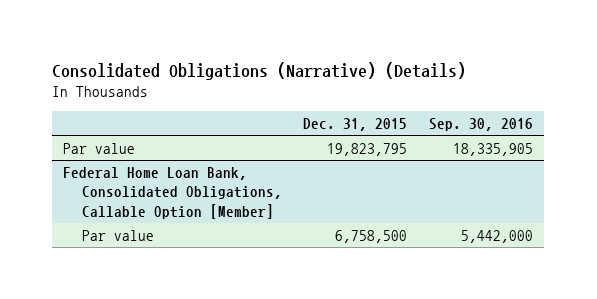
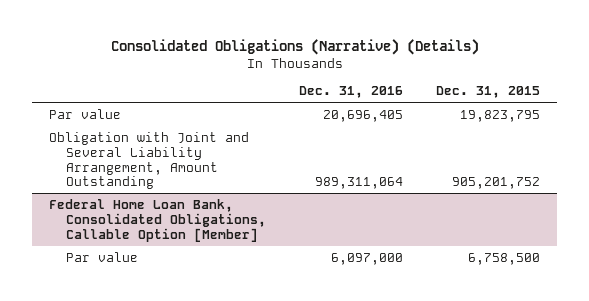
[429,118,534,132] Sep. 30, 2016 -> none
none -> [299,86,404,99] Dec. 31, 2016
none -> [48,131,249,190] Obligation with Joint and Several Liability Arrangement, Amount Outstanding

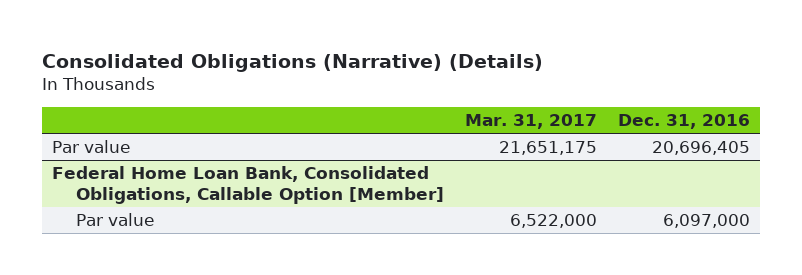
[436,86,541,99] Dec. 31, 2015 -> none
none -> [465,114,598,130] Mar. 31, 2017
[48,131,249,190] Obligation with Joint and Several Liability Arrangement, Amount Outstanding -> none

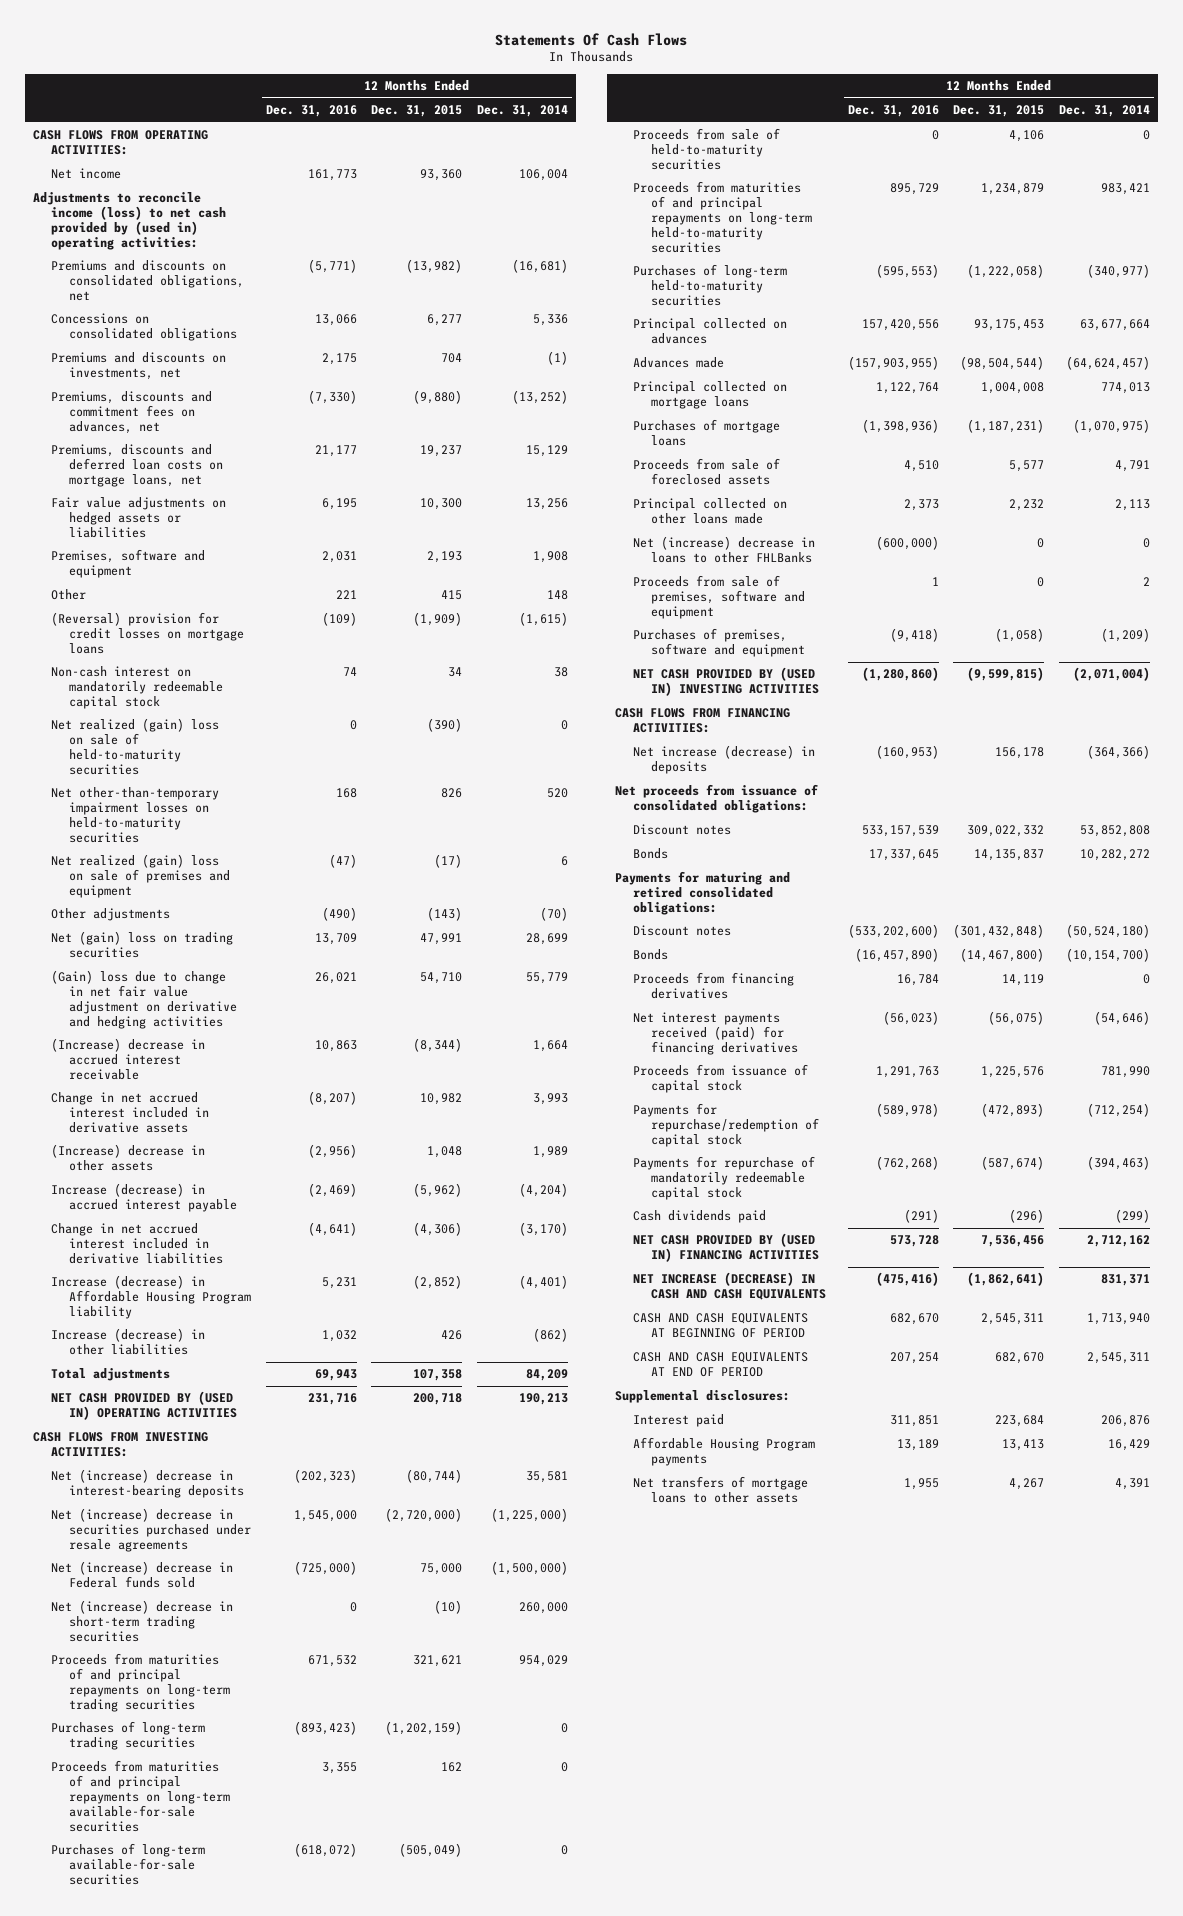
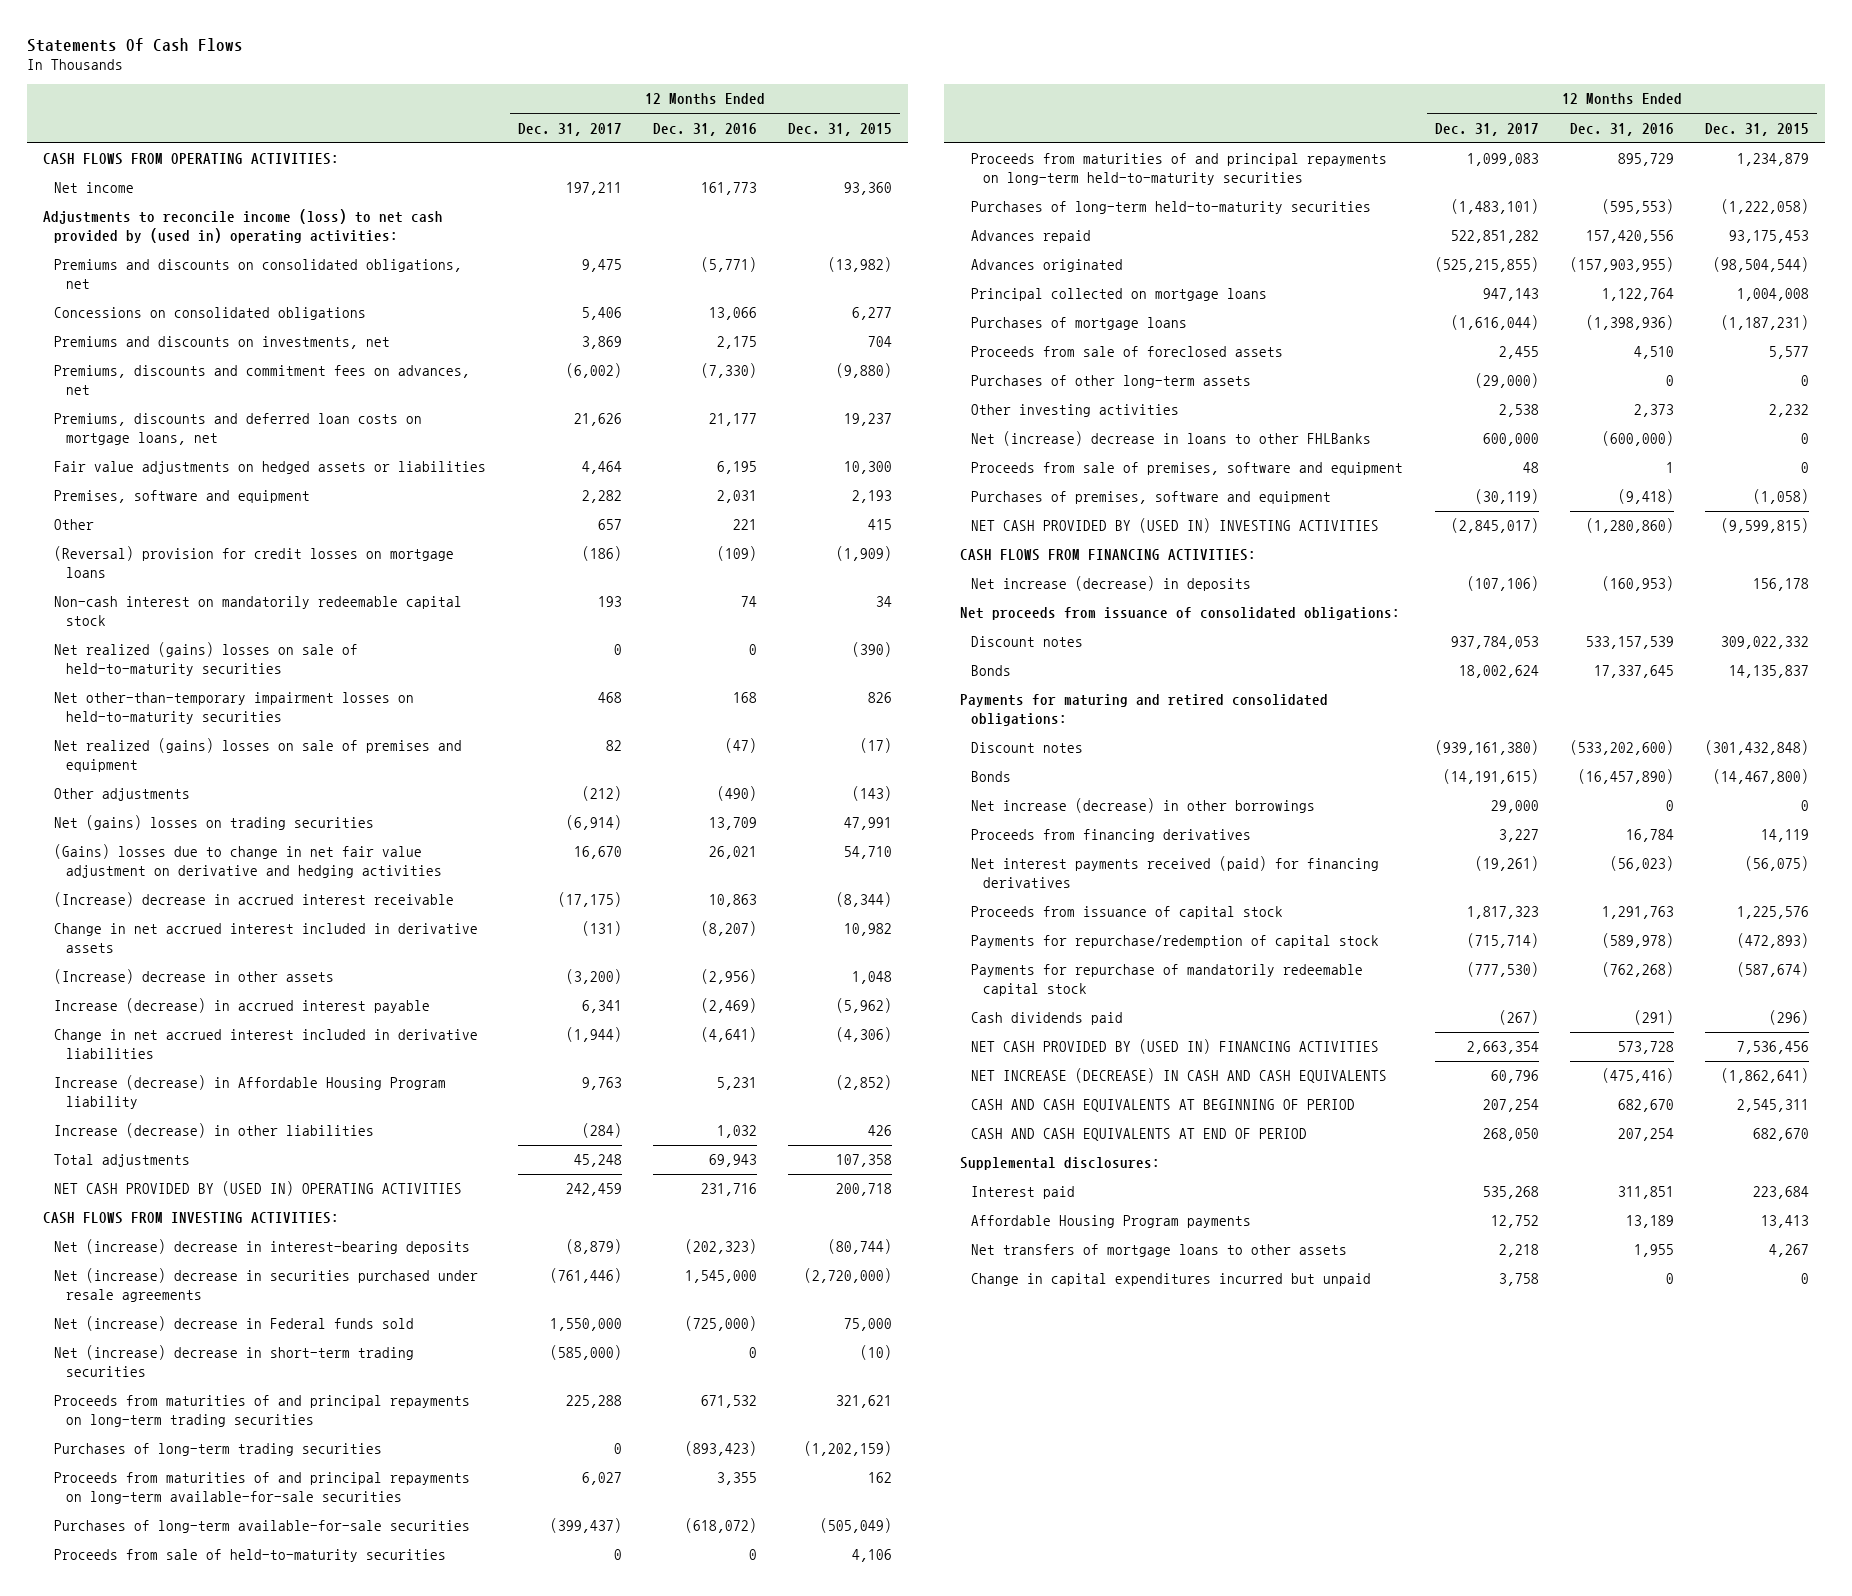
[477,105,569,118] Dec. 31, 2014 -> none
none -> [517,122,622,136] Dec. 31, 2017
[50,718,219,775] Net realized (gain) loss on sale of held-to-maturity securities -> [54,642,359,676] Net realized (gains) losses on sale of held-to-maturity securities
[50,854,230,898] Net realized (gain) loss on sale of premises and equipment -> [54,738,463,772] Net realized (gains) losses on sale of premises and equipment
[50,931,233,959] Net (gain) loss on trading securities -> [54,815,375,831] Net (gains) losses on trading securities
[50,970,237,1029] (Gain) loss due to change in net fair value adjustment on derivative and hedging activities -> [54,844,442,878] (Gains) losses due to change in net fair value adjustment on derivative and hedging activities
[632,318,787,345] Principal collected on advances -> [971,230,1092,244] Advances repaid
[632,357,724,369] Advances made -> [971,259,1124,273] Advances originated
none -> [971,375,1252,389] Purchases of other long-term assets
[632,498,787,525] Principal collected on other loans made -> [971,404,1180,418] Other investing activities
none -> [971,798,1316,814] Net increase (decrease) in other borrowings
none -> [971,1273,1372,1287] Change in capital expenditures incurred but unpaid

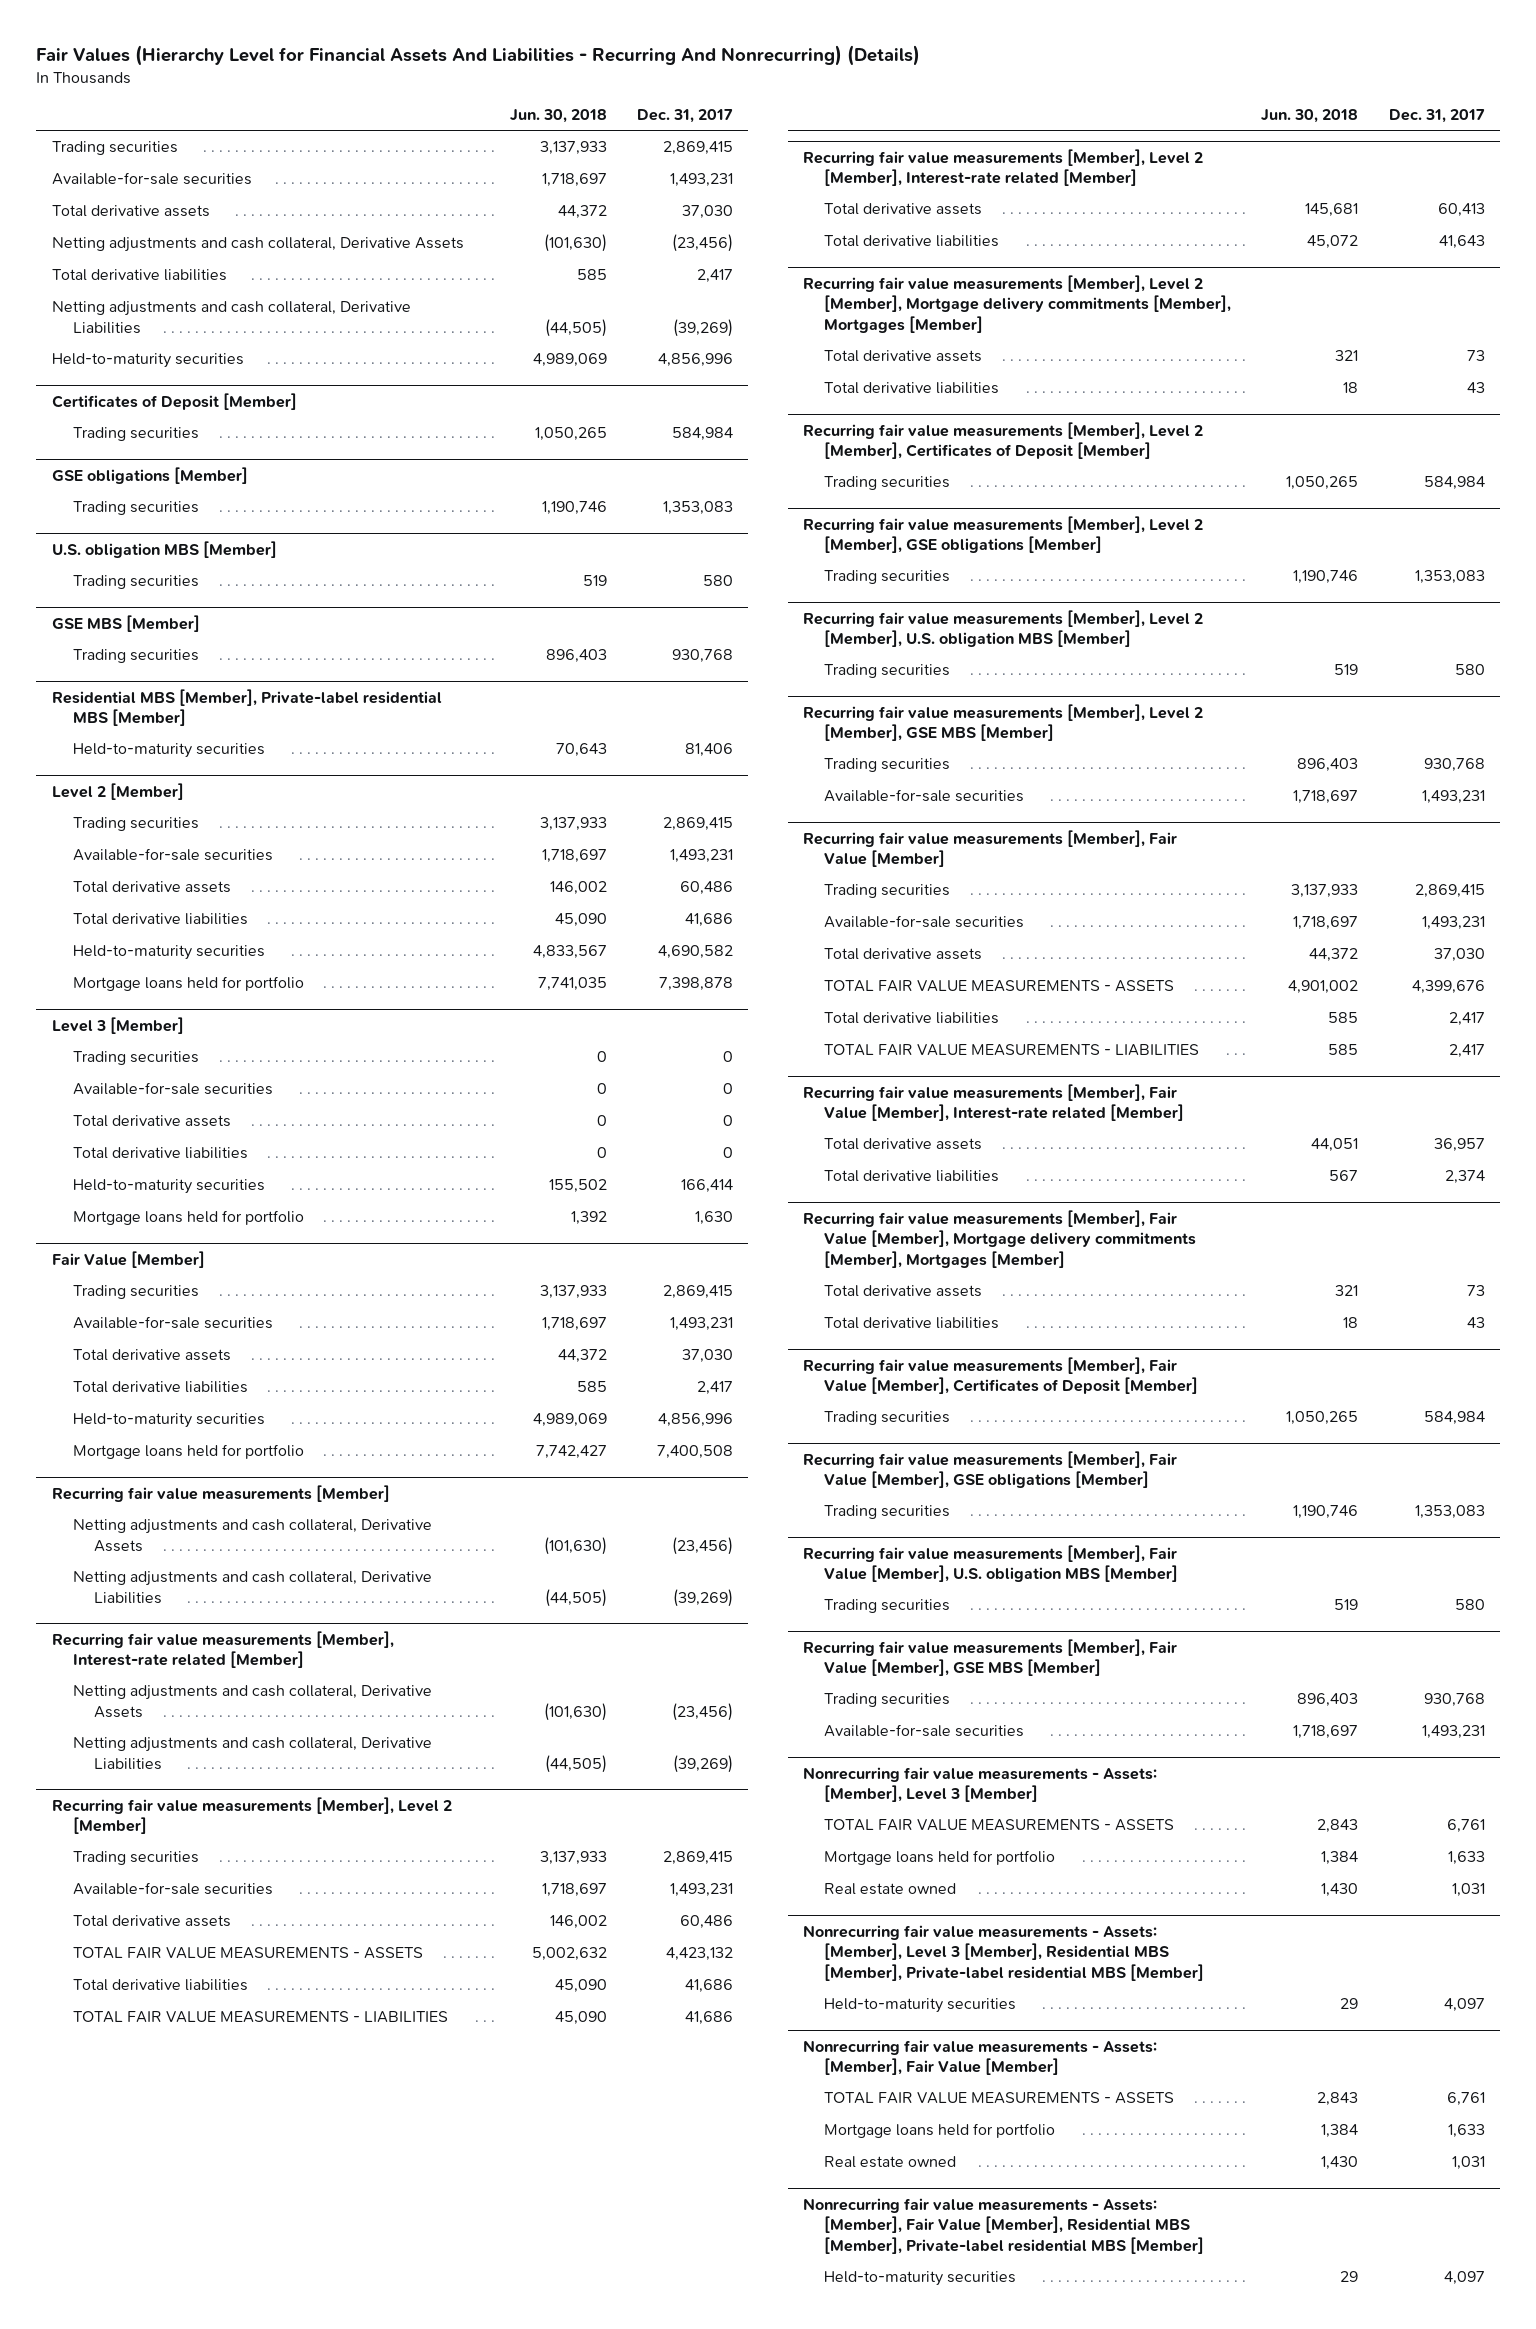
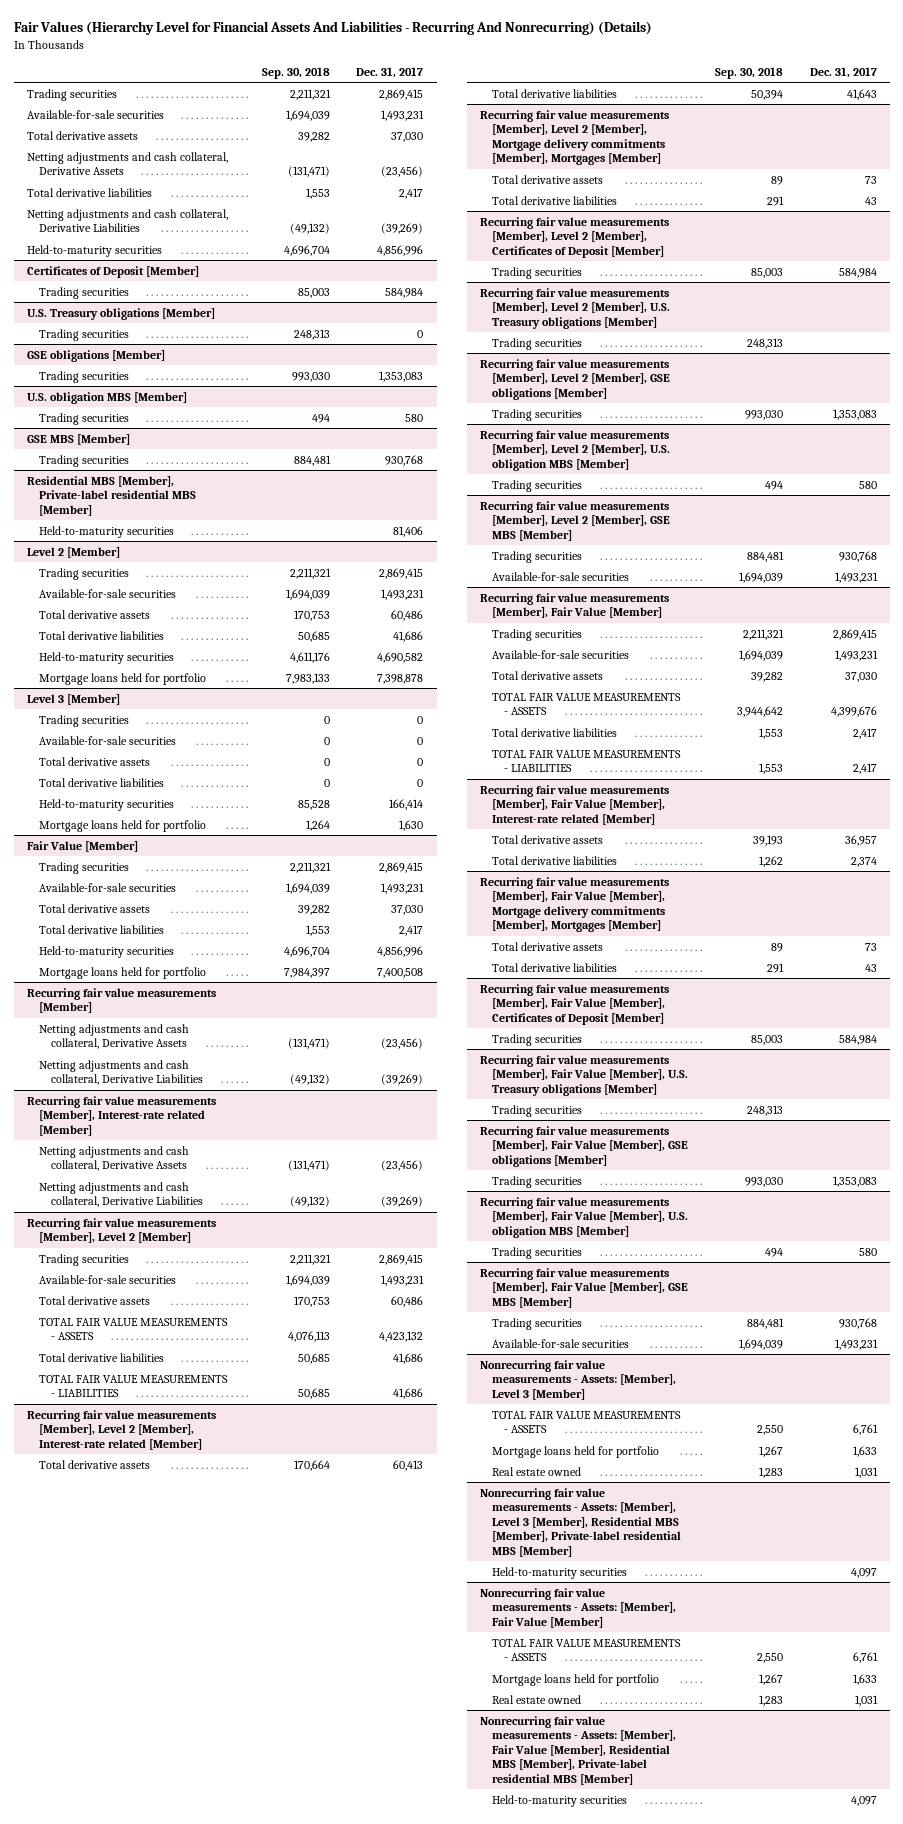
[510,108,608,123] Jun. 30, 2018 -> none
none -> [261,66,330,79] Sep. 30, 2018
none -> [26,307,215,320] U.S. Treasury obligations [Member]
none -> [38,328,129,341] Trading securities
none -> [480,287,671,329] Recurring fair value measurements [Member], Level 2 [Member], U.S. Treasury obligations [Member]
none -> [492,337,583,350] Trading securities
none -> [480,1054,689,1096] Recurring fair value measurements [Member], Fair Value [Member], U.S. Treasury obligations [Member]
none -> [492,1104,583,1117] Trading securities

